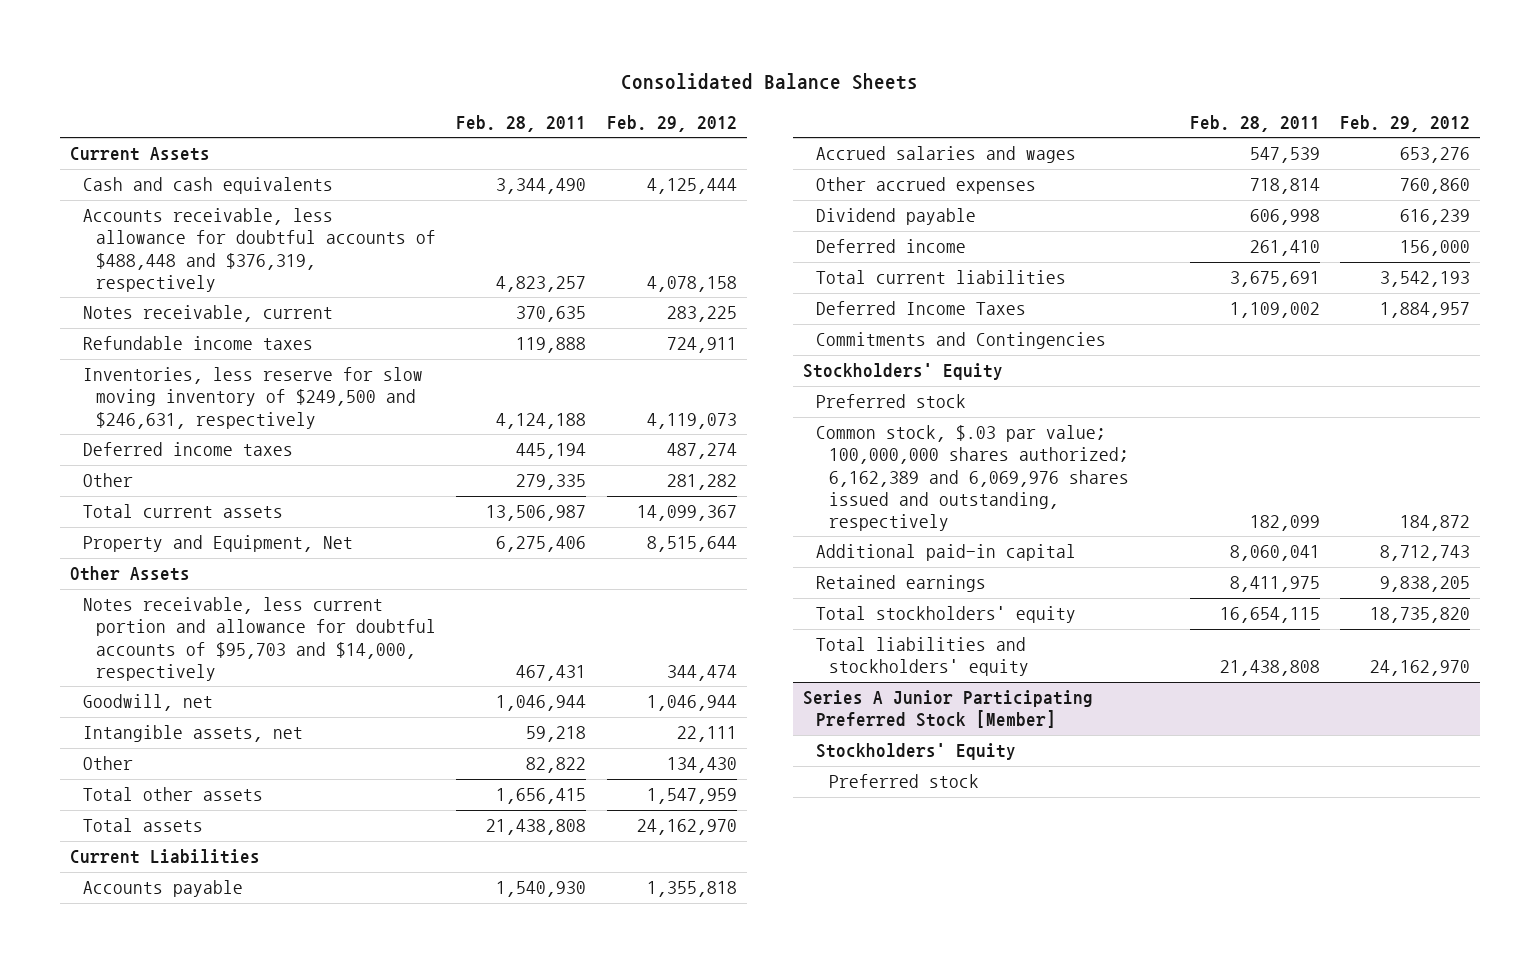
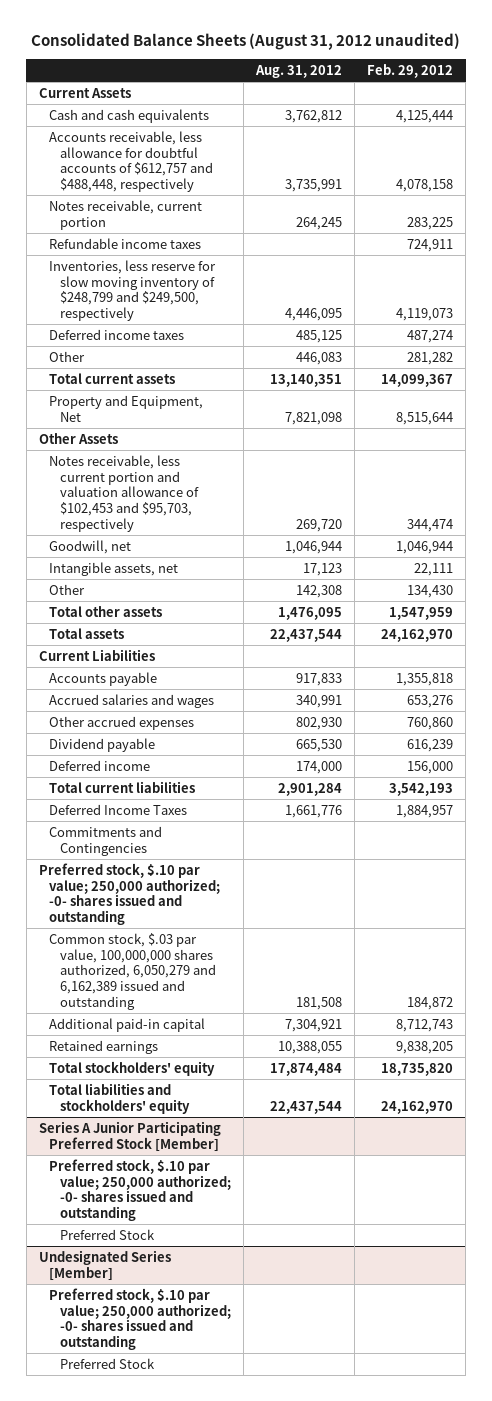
[621,73,919,91] Consolidated Balance Sheets -> [30,33,460,51] Consolidated Balance Sheets (August 31, 2012 unaudited)
[456,114,587,132] Feb. 28, 2011 -> none
none -> [255,65,343,79] Aug. 31, 2012
[82,208,436,292] Accounts receivable, less allowance for doubtful accounts of $488,448 and $376,319, respectively -> [49,130,214,193] Accounts receivable, less allowance for doubtful accounts of $612,757 and $488,448, respectively
[82,305,333,323] Notes receivable, current -> [49,199,203,230] Notes receivable, current portion
[82,367,423,429] Inventories, less reserve for slow moving inventory of $249,500 and $246,631, respectively -> [49,259,217,322] Inventories, less reserve for slow moving inventory of $248,799 and $249,500, respectively
[82,597,436,681] Notes receivable, less current portion and allowance for doubtful accounts of $95,703 and $14,000, respectively -> [49,454,200,532] Notes receivable, less current portion and valuation allowance of $102,453 and $95,703, respectively
[803,363,1004,381] Stockholders' Equity -> none
[816,394,967,409] Preferred stock -> none
none -> [38,862,221,926] Preferred stock, $.10 par value; 250,000 authorized; -0- shares issued and outstanding
[816,425,1130,531] Common stock, $.03 par value; 100,000,000 shares authorized; 6,162,389 and 6,069,976 shares issued and outstanding, respectively -> [49,932,217,1010] Common stock, $.03 par value, 100,000,000 shares authorized, 6,050,279 and 6,162,389 issued and outstanding
[816,743,1017,761] Stockholders' Equity -> none
none -> [49,1158,232,1222] Preferred stock, $.10 par value; 250,000 authorized; -0- shares issued and outstanding
[829,774,980,789] Preferred stock -> [60,1228,156,1240] Preferred Stock
none -> [38,1249,171,1281] Undesignated Series [Member]
none -> [49,1287,232,1351] Preferred stock, $.10 par value; 250,000 authorized; -0- shares issued and outstanding
none -> [60,1357,156,1369] Preferred Stock

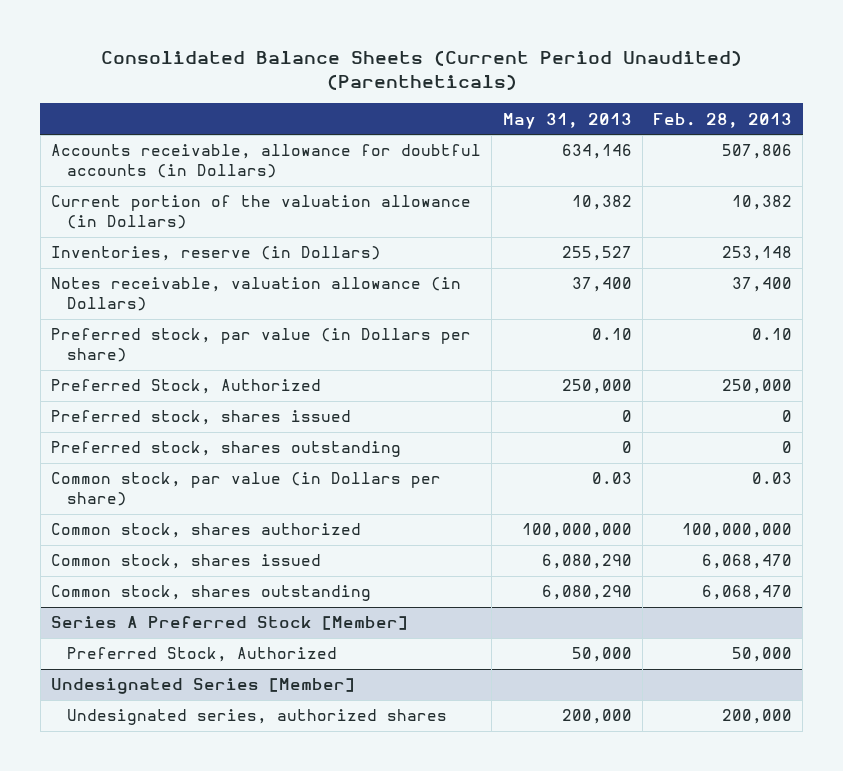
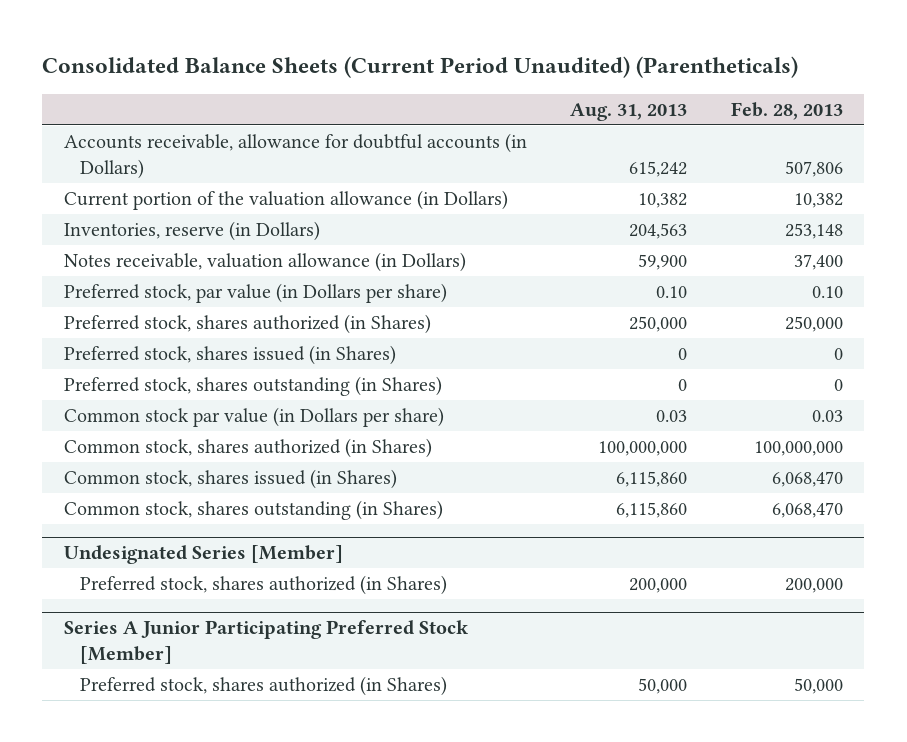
[502,112,632,129] May 31, 2013 -> none
none -> [570,102,688,121] Aug. 31, 2013
[51,616,409,631] Series A Preferred Stock [Member] -> none
[66,647,337,663] Preferred Stock, Authorized -> none
[51,379,322,395] Preferred Stock, Authorized -> [63,314,431,335] Preferred stock, shares authorized (in Shares)
[51,410,352,426] Preferred stock, shares issued -> [63,345,396,366] Preferred stock, shares issued (in Shares)
[51,441,402,458] Preferred stock, shares outstanding -> [63,376,442,397] Preferred stock, shares outstanding (in Shares)
[51,472,442,506] Common stock, par value (in Dollars per share) -> [63,407,444,428] Common stock par value (in Dollars per share)
[51,523,362,539] Common stock, shares authorized -> [63,438,432,459] Common stock, shares authorized (in Shares)
[51,554,322,570] Common stock, shares issued -> [63,469,397,490] Common stock, shares issued (in Shares)
[51,585,372,602] Common stock, shares outstanding -> [63,500,443,521] Common stock, shares outstanding (in Shares)
[66,709,447,726] Undesignated series, authorized shares -> none
none -> [80,575,448,596] Preferred stock, shares authorized (in Shares)
none -> [63,620,469,665] Series A Junior Participating Preferred Stock [Member]
none -> [80,676,448,697] Preferred stock, shares authorized (in Shares)

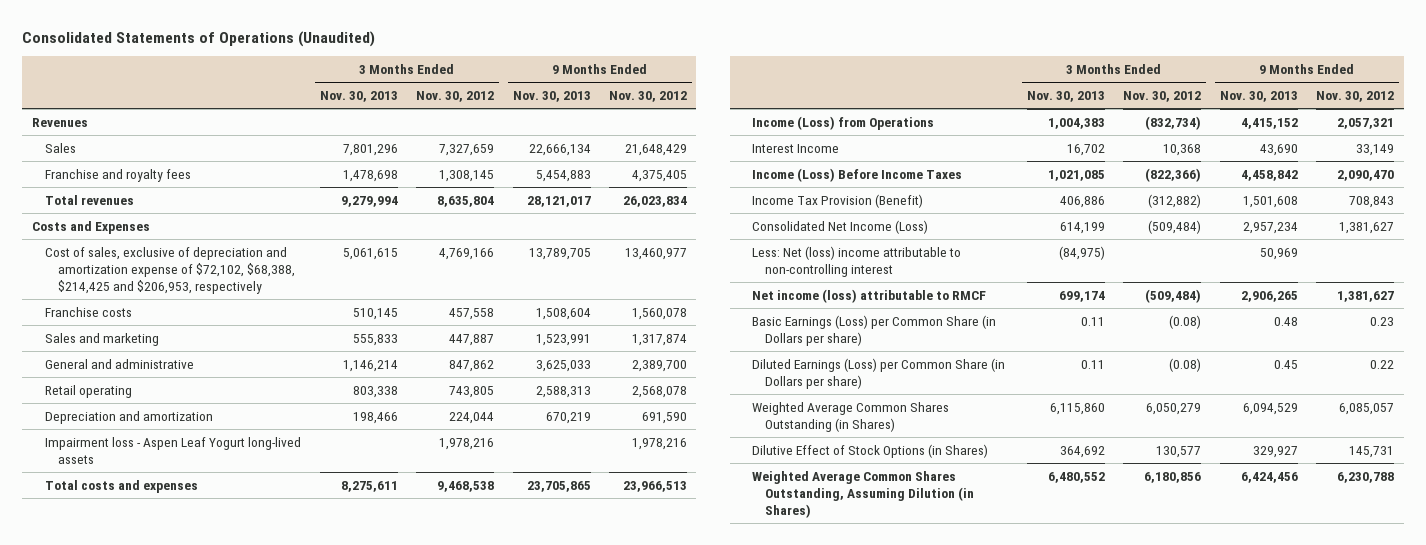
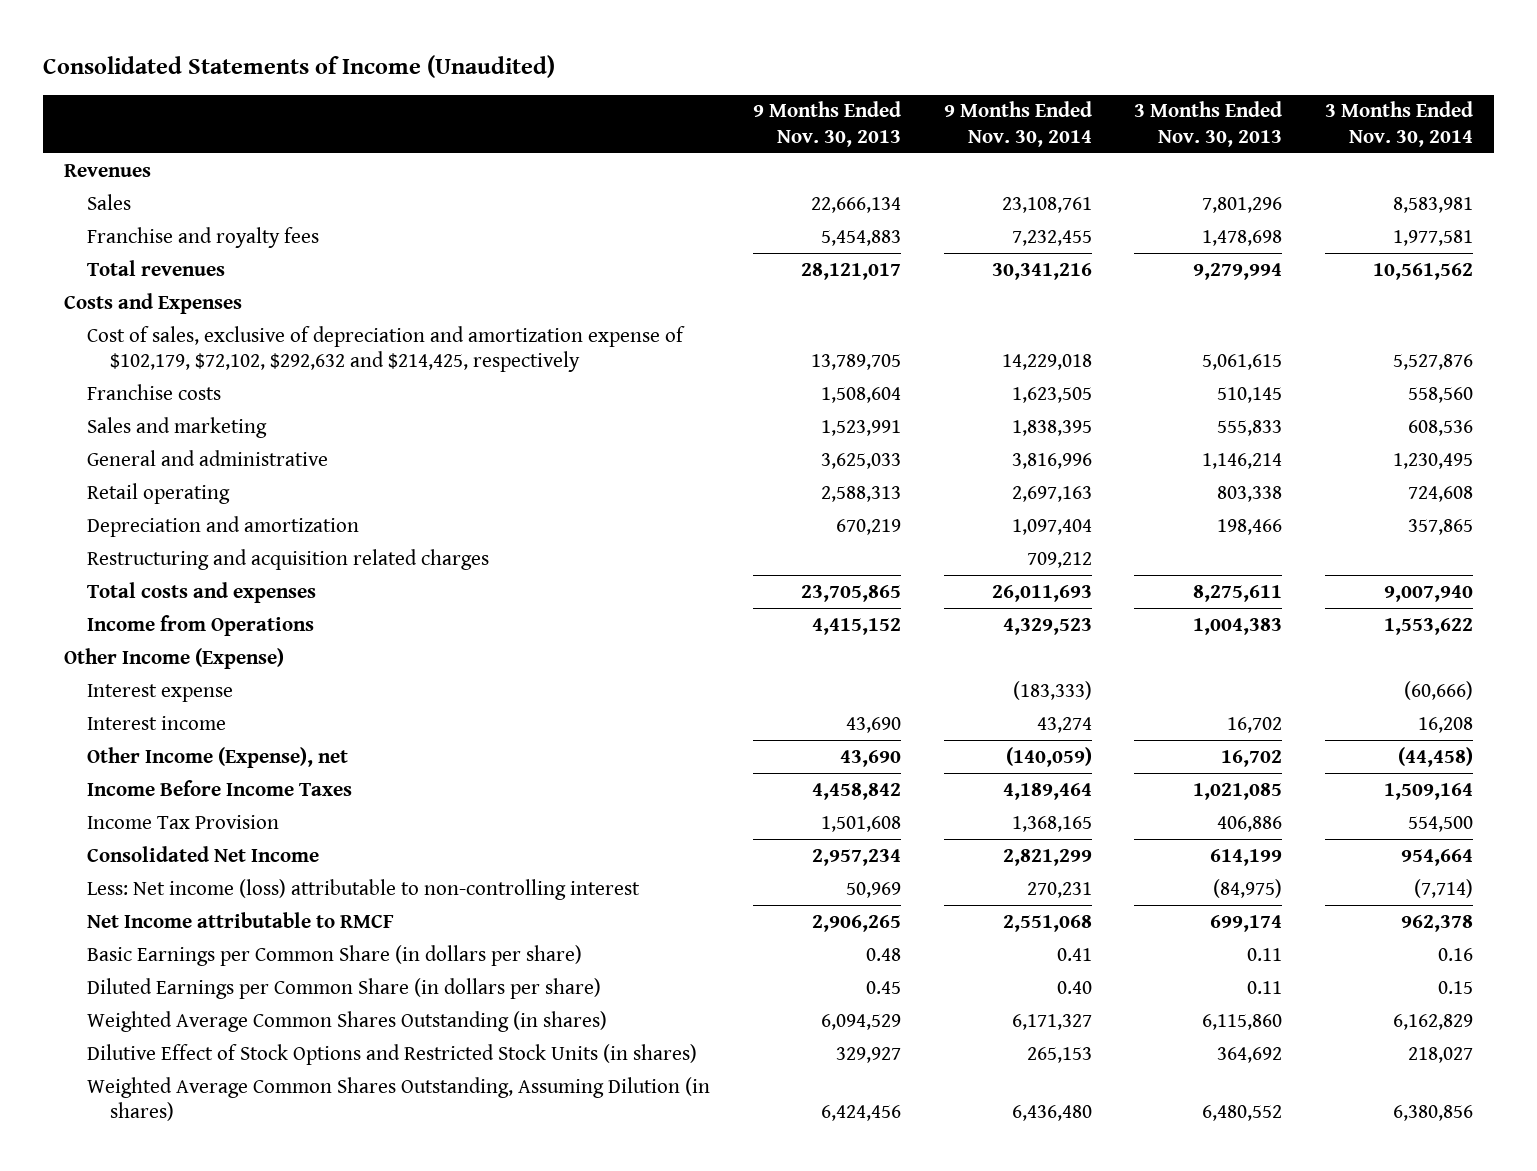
[22,31,376,48] Consolidated Statements of Operations (Unaudited) -> [42,55,555,79] Consolidated Statements of Income (Unaudited)
[416,91,495,103] Nov. 30, 2012 -> none
[609,91,688,103] Nov. 30, 2012 -> none
none -> [943,101,1092,147] 9 Months Ended Nov. 30, 2014
none -> [1324,101,1473,147] 3 Months Ended Nov. 30, 2014
[44,246,296,294] Cost of sales, exclusive of depreciation and amortization expense of $72,102, $68,388, $214,425 and $206,953, respectively -> [87,325,686,373] Cost of sales, exclusive of depreciation and amortization expense of $102,179, $72,102, $292,632 and $214,425, respectively
[44,436,301,464] Impairment loss - Aspen Leaf Yogurt long-lived assets -> none
none -> [87,548,490,570] Restructuring and acquisition related charges
[752,115,935,130] Income (Loss) from Operations -> [87,614,315,636] Income from Operations
none -> [64,647,285,669] Other Income (Expense)
none -> [87,683,234,702] Interest expense
[752,143,840,153] Interest Income -> [87,715,227,730] Interest income
none -> [87,746,349,768] Other Income (Expense), net
[752,167,963,182] Income (Loss) Before Income Taxes -> [87,779,353,796] Income Before Income Taxes
[752,193,924,208] Income Tax Provision (Benefit) -> [87,814,280,829] Income Tax Provision
[752,219,929,234] Consolidated Net Income (Loss) -> [87,845,320,862] Consolidated Net Income
[752,245,962,277] Less: Net (loss) income attributable to non-controlling interest -> [87,878,641,900] Less: Net income (loss) attributable to non-controlling interest
[752,288,987,303] Net income (loss) attributable to RMCF -> [87,911,395,928] Net Income attributable to RMCF
[752,314,997,346] Basic Earnings (Loss) per Common Share (in Dollars per share) -> [87,944,583,966] Basic Earnings per Common Share (in dollars per share)
[752,357,1006,389] Diluted Earnings (Loss) per Common Share (in Dollars per share) -> [87,977,602,999] Diluted Earnings per Common Share (in dollars per share)
[752,401,950,432] Weighted Average Common Shares Outstanding (in Shares) -> [87,1010,608,1032] Weighted Average Common Shares Outstanding (in shares)
[752,443,989,458] Dilutive Effect of Stock Options (in Shares) -> [87,1043,698,1065] Dilutive Effect of Stock Options and Restricted Stock Units (in shares)
[752,470,975,518] Weighted Average Common Shares Outstanding, Assuming Dilution (in Shares) -> [87,1076,711,1122] Weighted Average Common Shares Outstanding, Assuming Dilution (in shares)

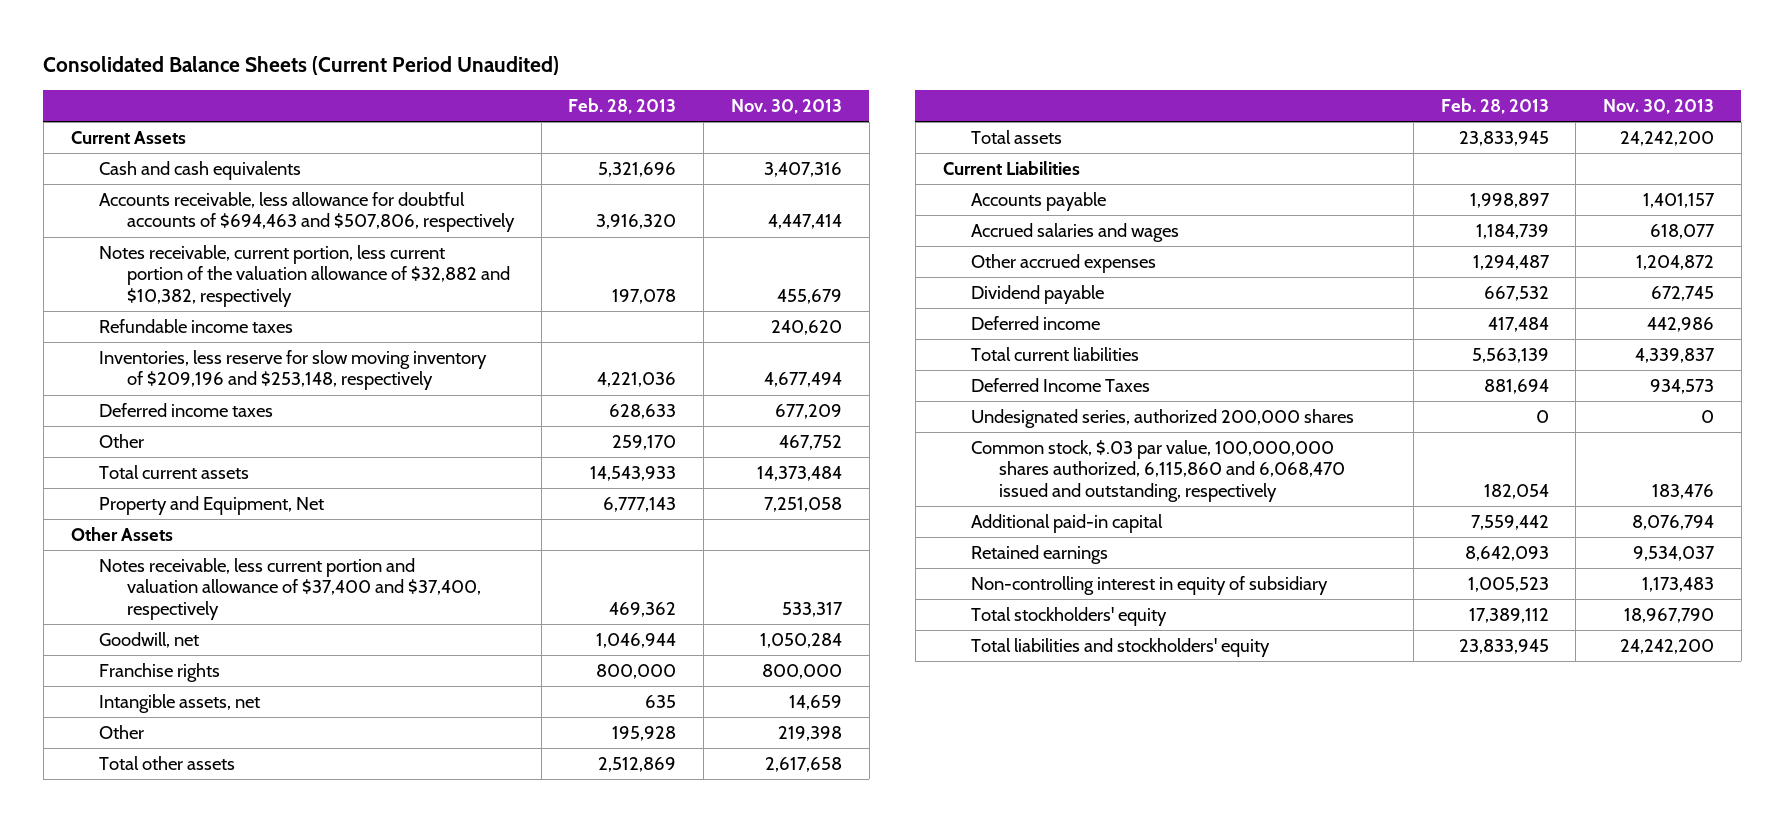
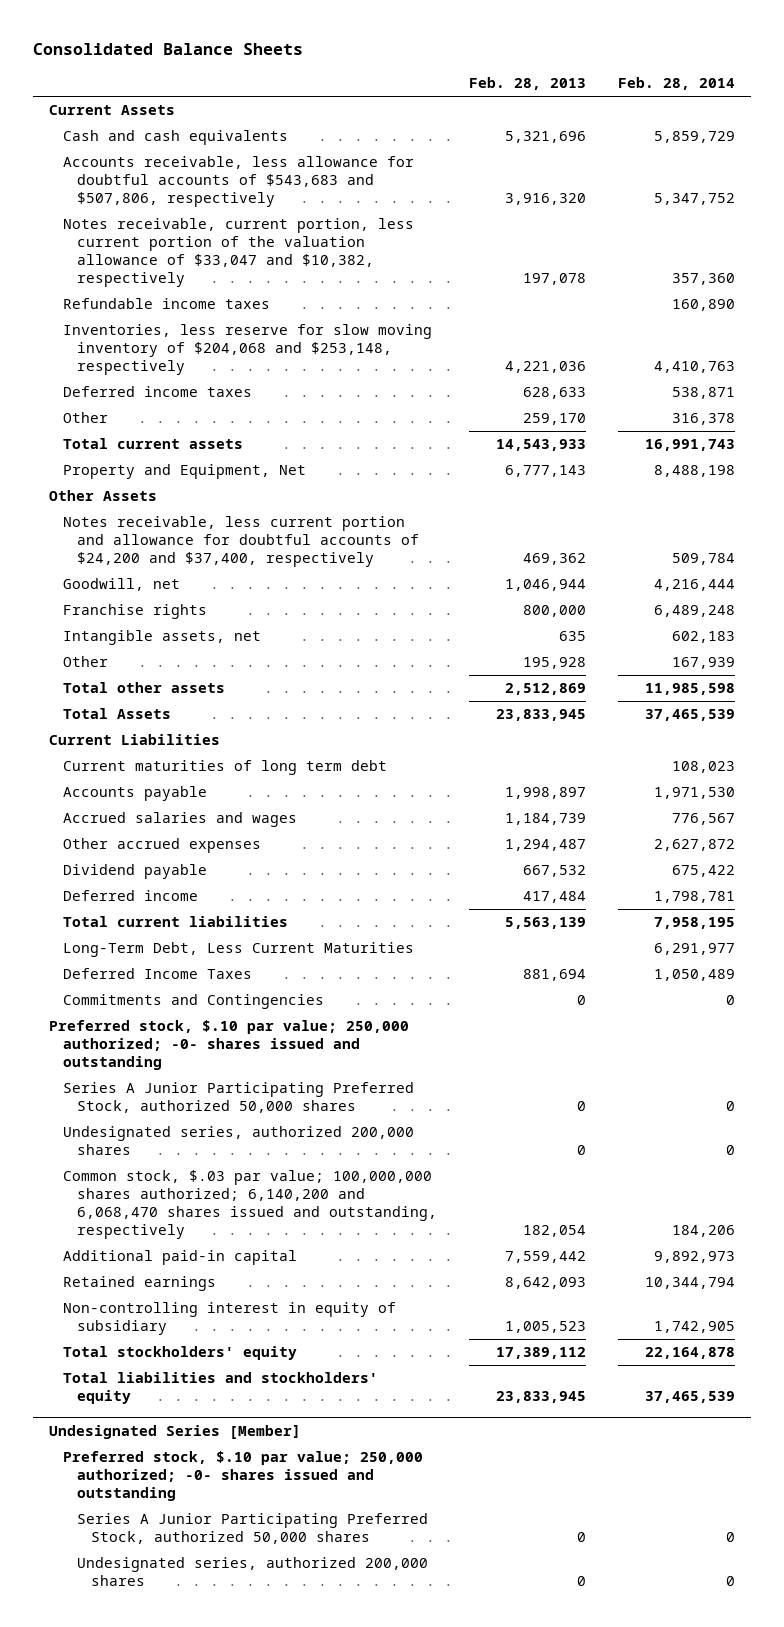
[43,55,560,75] Consolidated Balance Sheets (Current Period Unaudited) -> [32,43,303,56] Consolidated Balance Sheets
[731,99,843,115] Nov. 30, 2013 -> none
none -> [618,77,736,91] Feb. 28, 2014
[98,191,515,233] Accounts receivable, less allowance for doubtful accounts of $694,463 and $507,806, respectively -> [62,156,414,208] Accounts receivable, less allowance for doubtful accounts of $543,683 and $507,806, respectively
[98,244,510,307] Notes receivable, current portion, less current portion of the valuation allowance of $32,882 and $10,382, respectively -> [62,218,414,288] Notes receivable, current portion, less current portion of the valuation allowance of $33,047 and $10,382, respectively
[98,349,487,391] Inventories, less reserve for slow moving inventory of $209,196 and $253,148, respectively -> [62,324,432,376] Inventories, less reserve for slow moving inventory of $204,068 and $253,148, respectively
[98,557,481,620] Notes receivable, less current portion and valuation allowance of $37,400 and $37,400, respectively -> [62,516,419,568] Notes receivable, less current portion and allowance for doubtful accounts of $24,200 and $37,400, respectively
[970,129,1062,144] Total assets -> [62,708,171,720] Total Assets
none -> [62,760,387,776] Current maturities of long term debt
none -> [62,942,414,958] Long-Term Debt, Less Current Maturities
none -> [62,994,324,1010] Commitments and Contingencies
none -> [48,1020,409,1071] Preferred stock, $.10 par value; 250,000 authorized; -0- shares issued and outstanding
none -> [62,1082,414,1114] Series A Junior Participating Preferred Stock, authorized 50,000 shares
[970,439,1345,502] Common stock, $.03 par value, 100,000,000 shares authorized, 6,115,860 and 6,068,470 issued and outstanding, respectively -> [62,1170,437,1240] Common stock, $.03 par value; 100,000,000 shares authorized; 6,140,200 and 6,068,470 shares issued and outstanding, respectively
none -> [48,1425,301,1440] Undesignated Series [Member]
none -> [62,1451,423,1502] Preferred stock, $.10 par value; 250,000 authorized; -0- shares issued and outstanding
none -> [76,1513,428,1545] Series A Junior Participating Preferred Stock, authorized 50,000 shares
none -> [76,1557,428,1587] Undesignated series, authorized 200,000 shares

